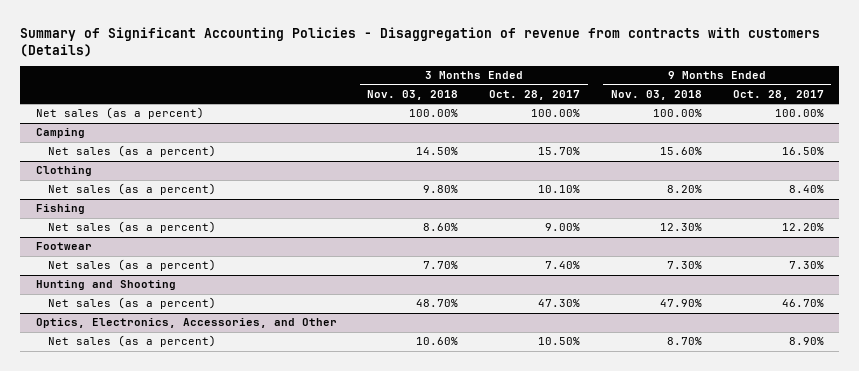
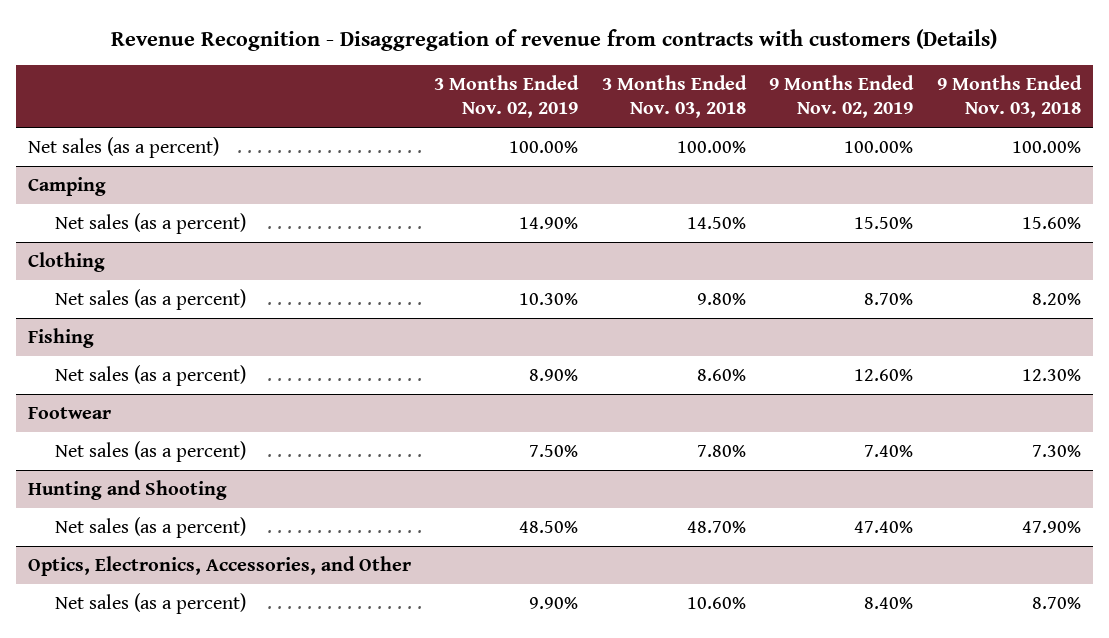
[20,26,821,57] Summary of Significant Accounting Policies - Disaggregation of revenue from contracts with customers (Details) -> [111,28,998,51] Revenue Recognition - Disaggregation of revenue from contracts with customers (Details)
[489,89,581,100] Oct. 28, 2017 -> none
[732,89,824,100] Oct. 28, 2017 -> none
none -> [434,74,580,119] 3 Months Ended Nov. 02, 2019
none -> [769,74,915,119] 9 Months Ended Nov. 02, 2019
[423,261,459,270] 7.70% -> [696,444,746,457] 7.80%

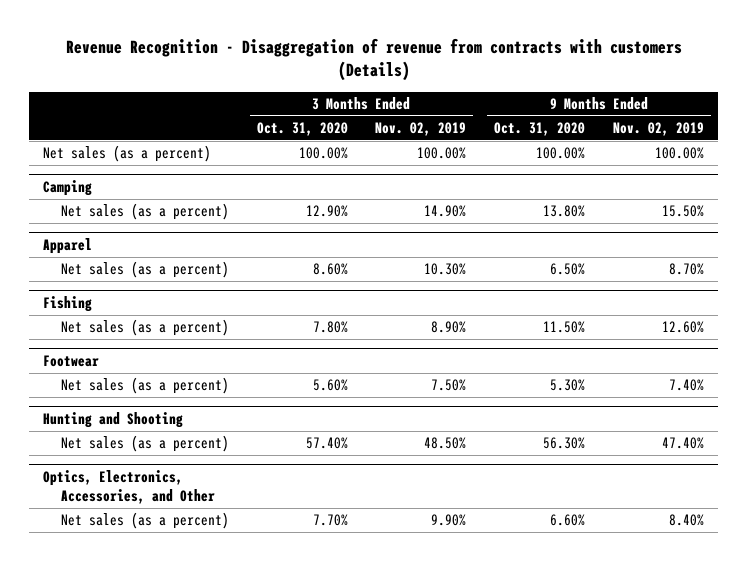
[601,74,747,119] 3 Months Ended Nov. 03, 2018 -> none
[937,74,1083,119] 9 Months Ended Nov. 03, 2018 -> none
none -> [256,122,348,137] Oct. 31, 2020
none -> [494,122,586,137] Oct. 31, 2020
[27,251,105,272] Clothing -> [43,238,93,255] Apparel

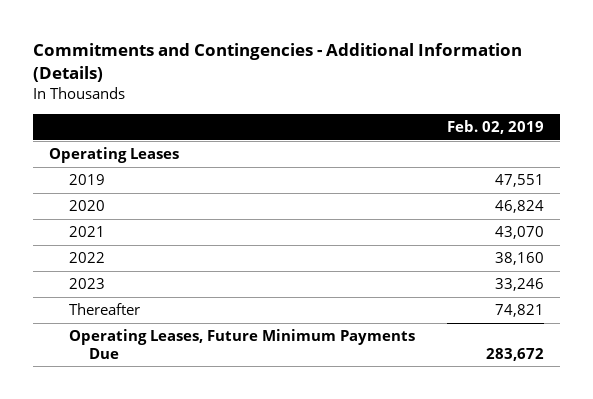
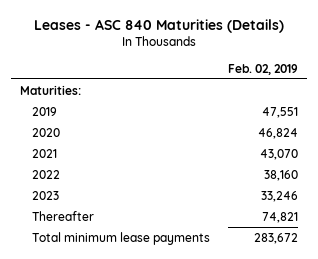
[33,43,523,83] Commitments and Contingencies - Additional Information (Details) -> [33,18,284,33] Leases - ASC 840 Maturities (Details)
[49,147,180,164] Operating Leases -> [19,84,81,95] Maturities:
[68,329,415,359] Operating Leases, Future Minimum Payments Due -> [32,231,211,245] Total minimum lease payments

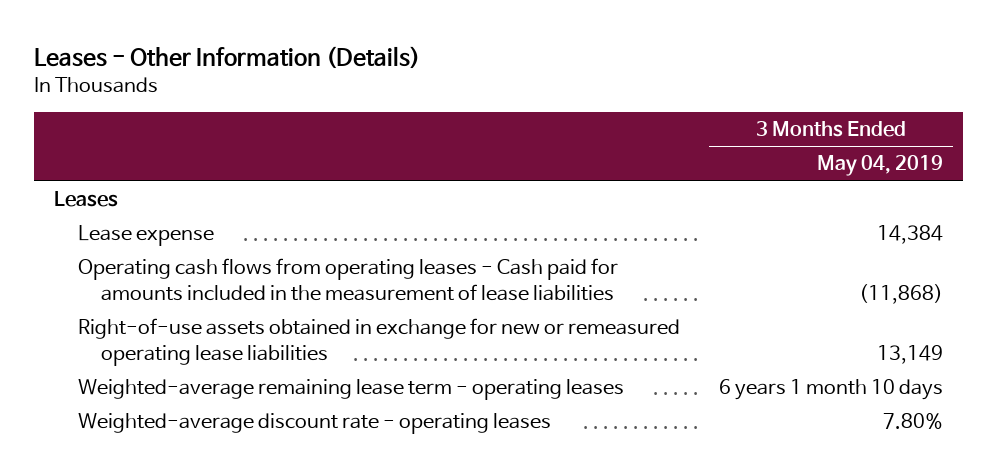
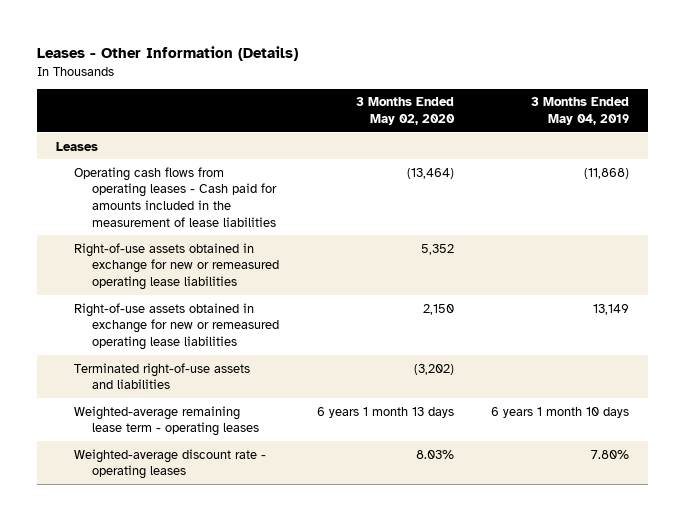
none -> [355,97,455,126] 3 Months Ended May 02, 2020
[77,225,214,247] Lease expense -> none
none -> [74,242,280,291] Right-of-use assets obtained in exchange for new or remeasured operating lease liabilities
none -> [74,362,251,390] Terminated right-of-use assets and liabilities

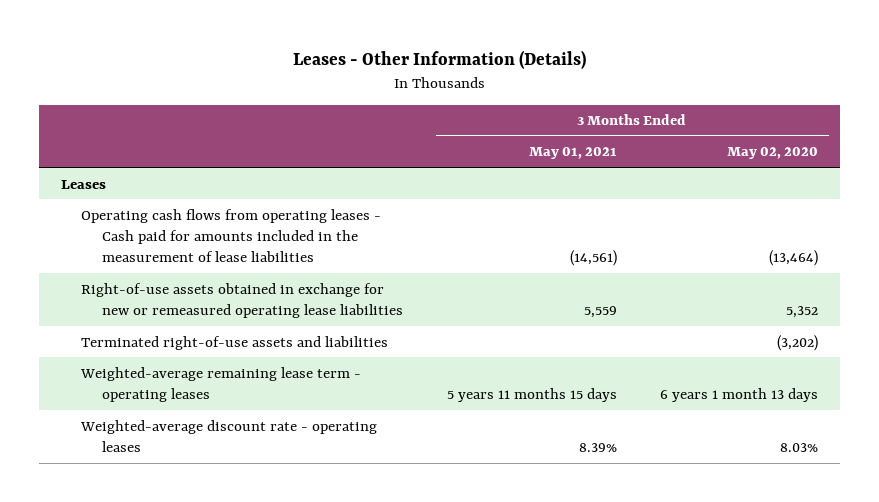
[530,97,629,126] 3 Months Ended May 04, 2019 -> none
none -> [528,147,617,160] May 01, 2021
[74,302,280,351] Right-of-use assets obtained in exchange for new or remeasured operating lease liabilities -> none

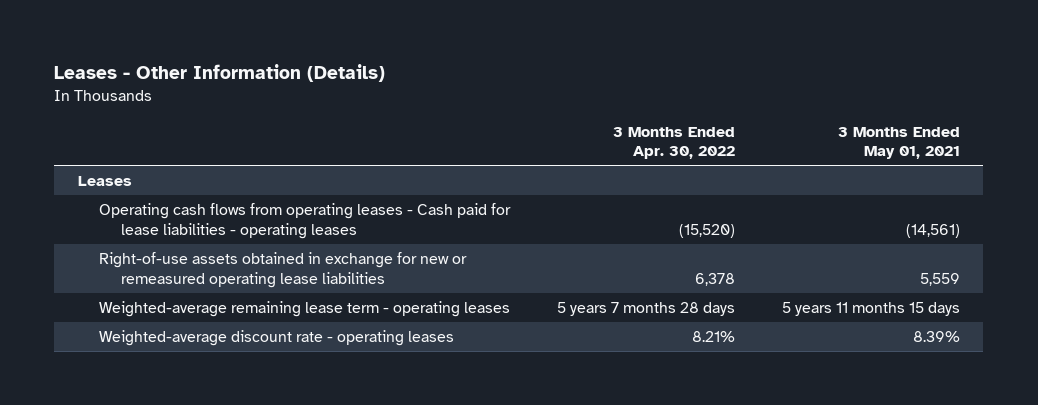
[727,147,819,160] May 02, 2020 -> none
none -> [613,126,736,160] 3 Months Ended Apr. 30, 2022
[81,208,382,263] Operating cash flows from operating leases - Cash paid for amounts included in the measurement of lease liabilities -> [99,202,512,239] Operating cash flows from operating leases - Cash paid for lease liabilities - operating leases
[81,335,389,350] Terminated right-of-use assets and liabilities -> none

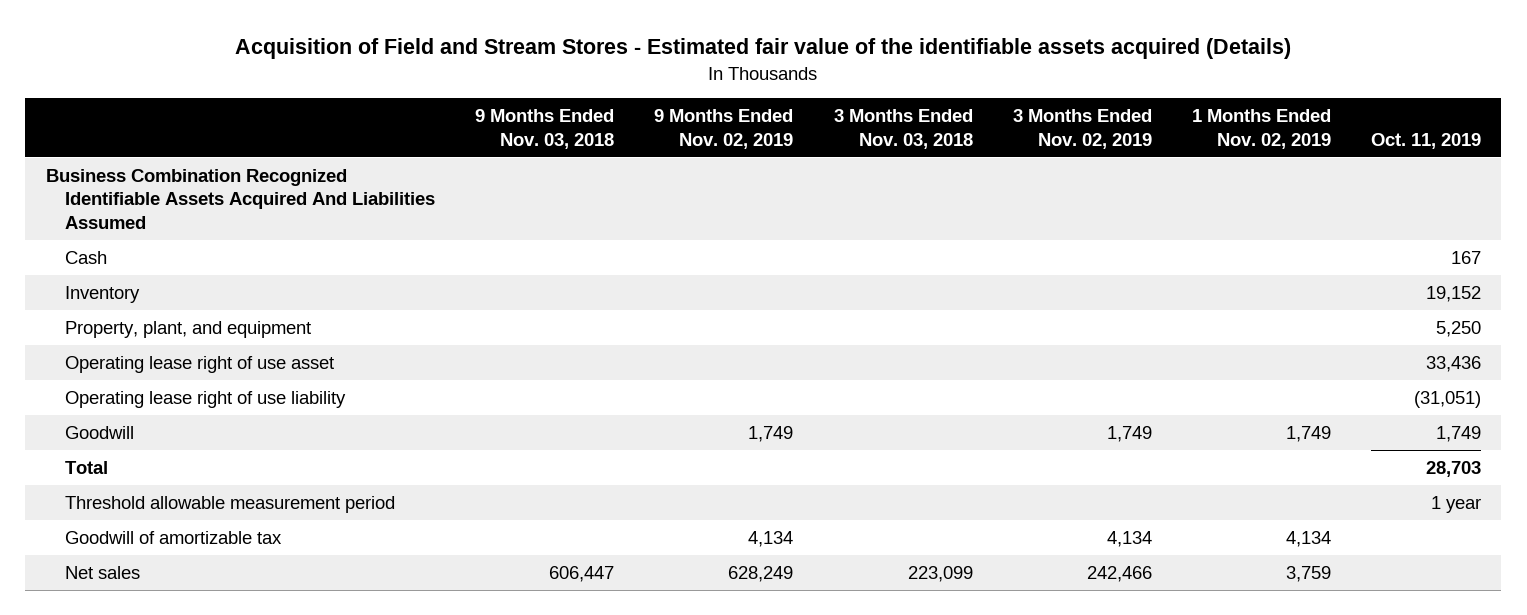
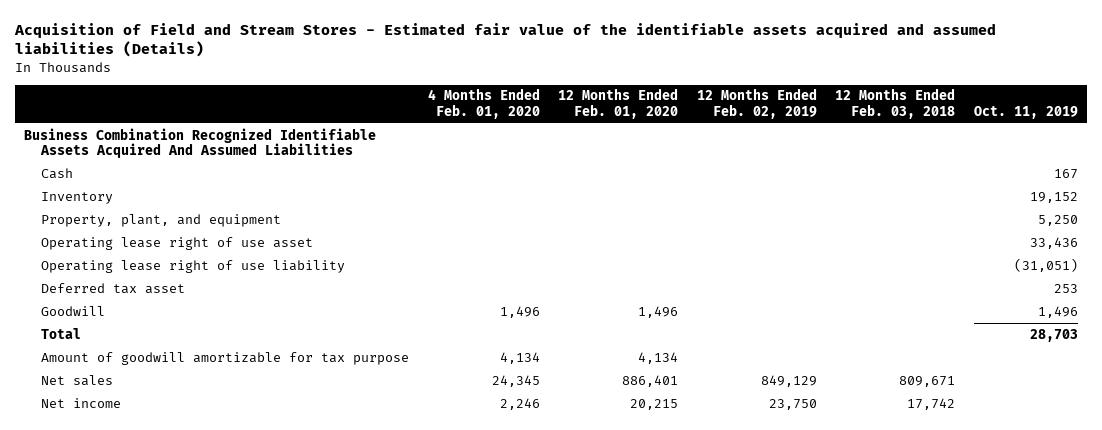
[235,38,1292,60] Acquisition of Field and Stream Stores - Estimated fair value of the identifiable assets acquired (Details) -> [13,22,996,58] Acquisition of Field and Stream Stores - Estimated fair value of the identifiable assets acquired and assumed liabilities (Details)
[475,109,615,149] 9 Months Ended Nov. 03, 2018 -> none
[654,109,794,149] 9 Months Ended Nov. 02, 2019 -> none
[833,109,973,149] 3 Months Ended Nov. 03, 2018 -> none
[1012,109,1152,149] 3 Months Ended Nov. 02, 2019 -> none
[1192,109,1332,149] 1 Months Ended Nov. 02, 2019 -> none
none -> [427,88,540,119] 4 Months Ended Feb. 01, 2020
none -> [558,88,679,119] 12 Months Ended Feb. 01, 2020
none -> [696,88,817,119] 12 Months Ended Feb. 02, 2019
none -> [835,88,956,119] 12 Months Ended Feb. 03, 2018
[45,168,435,230] Business Combination Recognized Identifiable Assets Acquired And Liabilities Assumed -> [23,127,376,159] Business Combination Recognized Identifiable Assets Acquired And Assumed Liabilities
none -> [41,282,186,294] Deferred tax asset
[1436,425,1482,442] 1,749 -> [1037,305,1078,318] 1,496
[64,495,395,513] Threshold allowable measurement period -> none
[64,530,282,544] Goodwill of amortizable tax -> [41,351,410,365] Amount of goodwill amortizable for tax purpose
none -> [41,397,122,408] Net income

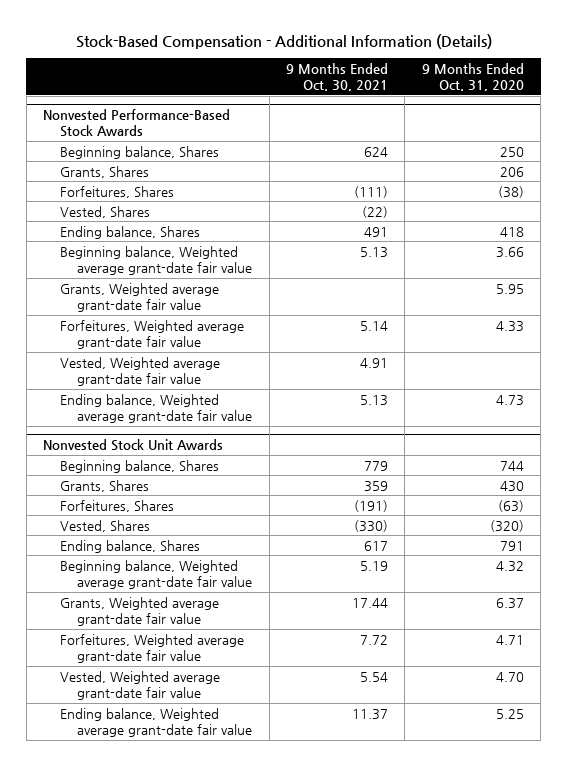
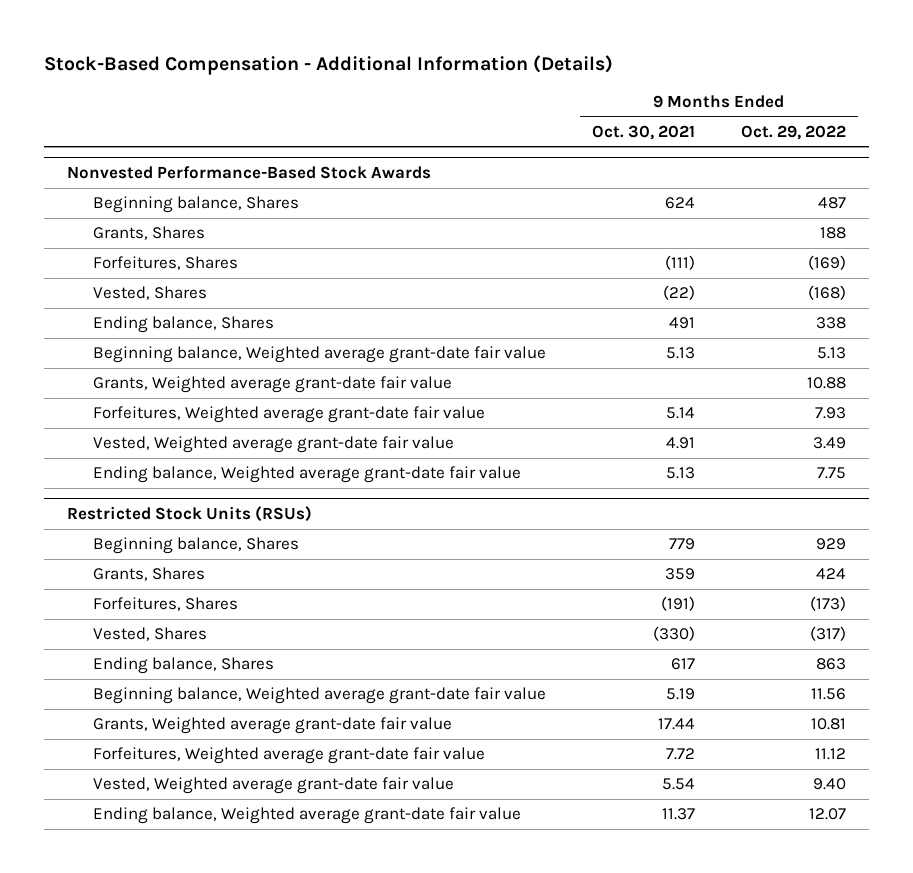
[421,62,524,92] 9 Months Ended Oct. 31, 2020 -> none
none -> [741,124,847,140] Oct. 29, 2022
[43,438,224,451] Nonvested Stock Unit Awards -> [67,505,313,522] Restricted Stock Units (RSUs)

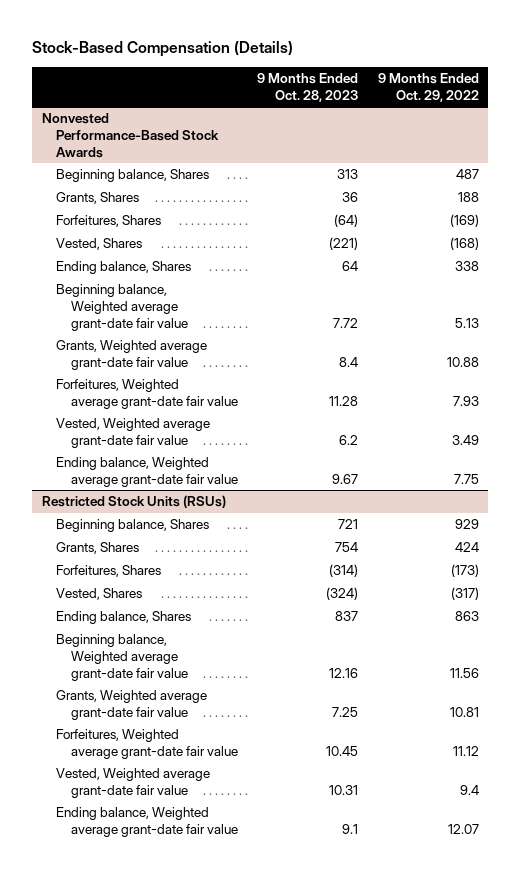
[44,55,614,76] Stock-Based Compensation - Additional Information (Details) -> [32,41,294,58] Stock-Based Compensation (Details)
[592,124,696,140] Oct. 30, 2021 -> none
none -> [257,73,359,102] 9 Months Ended Oct. 28, 2023
[813,778,847,791] 9.40 -> [459,784,479,795] 9.4

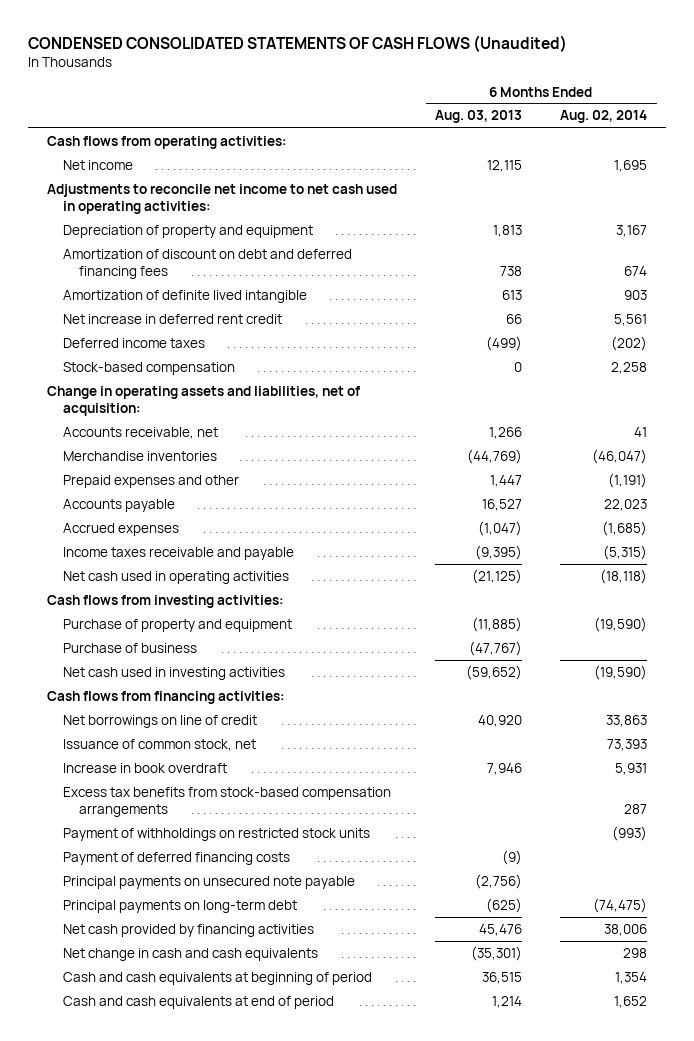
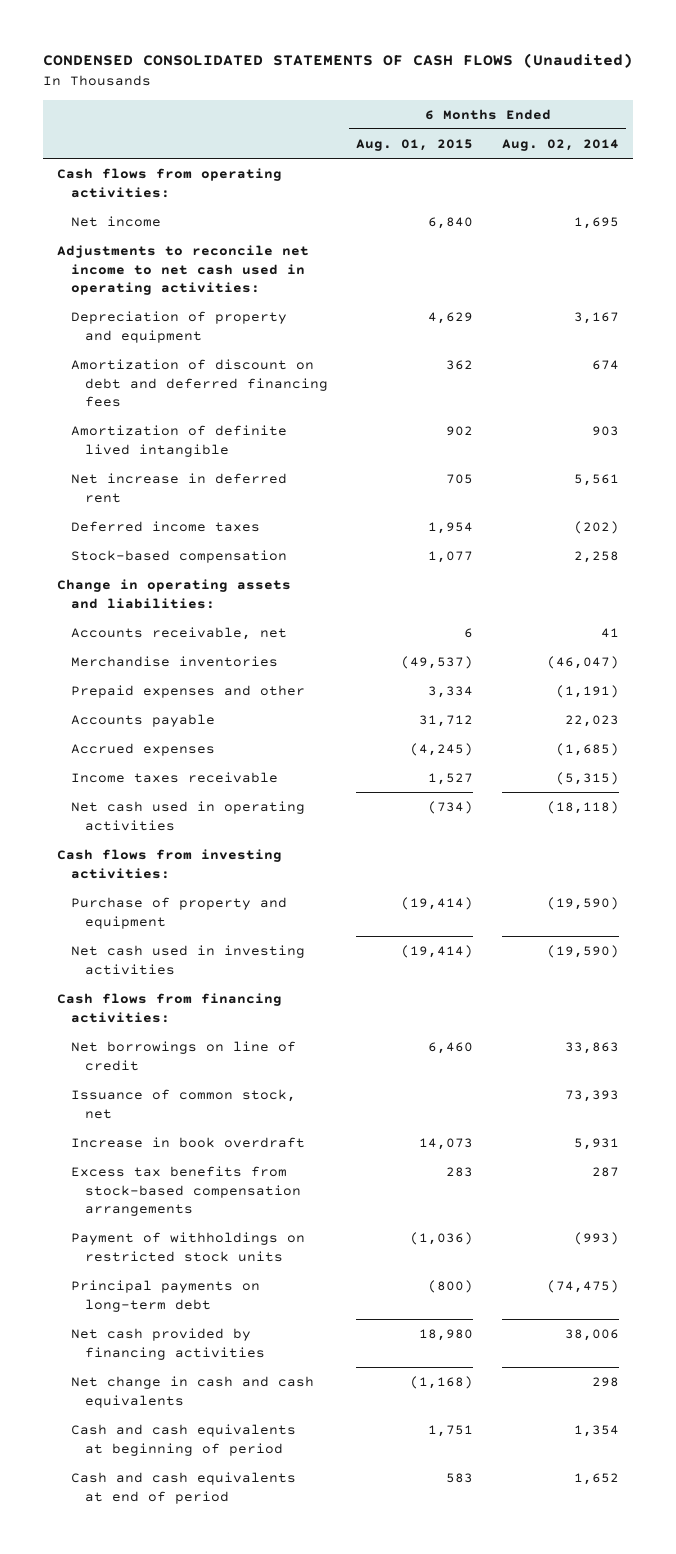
[435,110,523,124] Aug. 03, 2013 -> none
none -> [356,138,474,151] Aug. 01, 2015
[62,313,282,324] Net increase in deferred rent credit -> [70,472,287,503] Net increase in deferred rent
[47,385,361,416] Change in operating assets and liabilities, net of acquisition: -> [57,578,292,609] Change in operating assets and liabilities:
[62,546,294,560] Income taxes receivable and payable -> [70,771,278,783] Income taxes receivable
[62,642,197,653] Purchase of business -> none
[62,851,290,865] Payment of deferred financing costs -> none
[62,875,355,889] Principal payments on unsecured note payable -> none

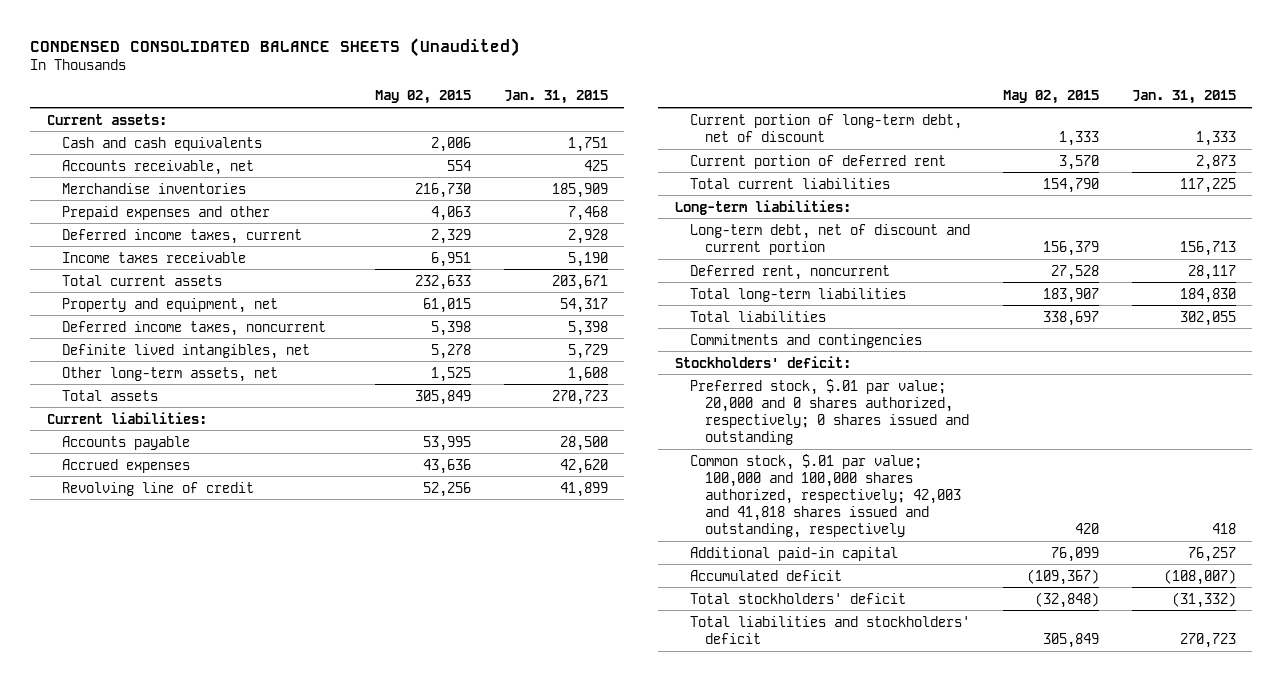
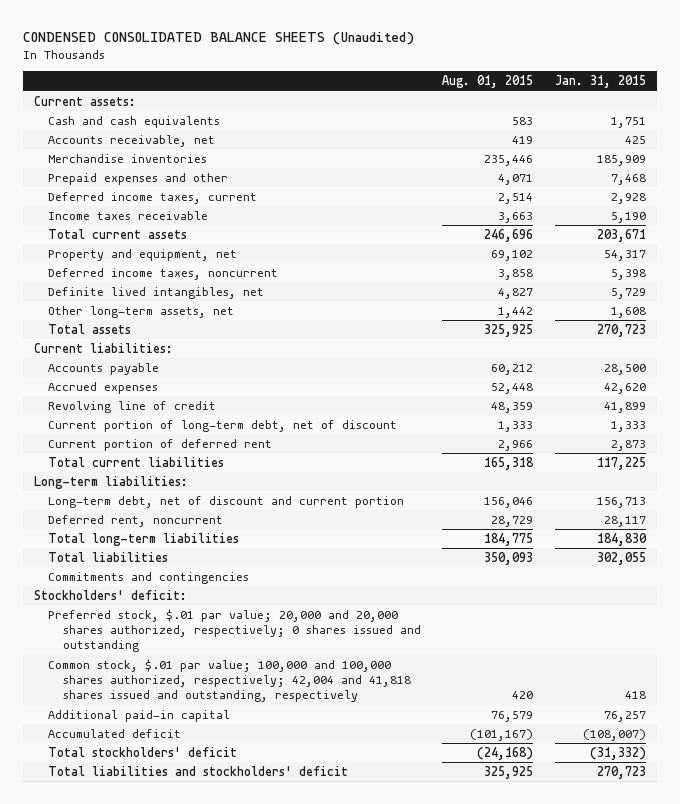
[374,90,471,105] May 02, 2015 -> none
none -> [442,75,534,89] Aug. 01, 2015
[689,378,969,445] Preferred stock, $.01 par value; 20,000 and 0 shares authorized, respectively; 0 shares issued and outstanding -> [48,608,421,653] Preferred stock, $.01 par value; 20,000 and 20,000 shares authorized, respectively; 0 shares issued and outstanding
[689,453,961,539] Common stock, $.01 par value; 100,000 and 100,000 shares authorized, respectively; 42,003 and 41,818 shares issued and outstanding, respectively -> [48,658,411,703] Common stock, $.01 par value; 100,000 and 100,000 shares authorized, respectively; 42,004 and 41,818 shares issued and outstanding, respectively

